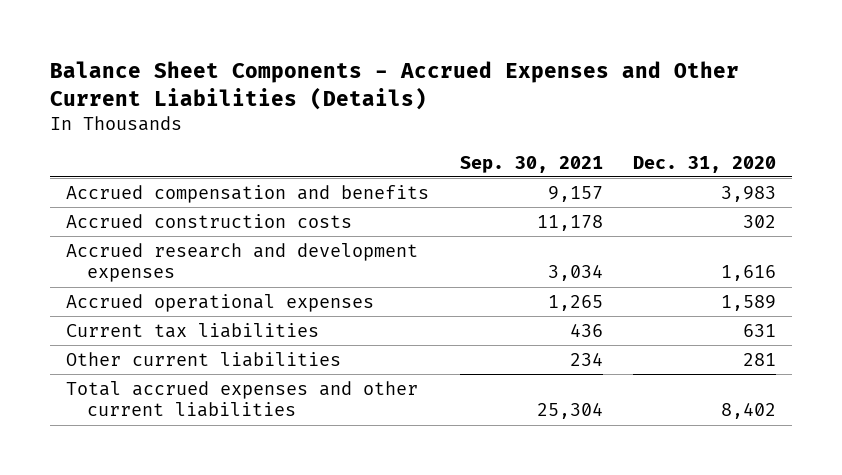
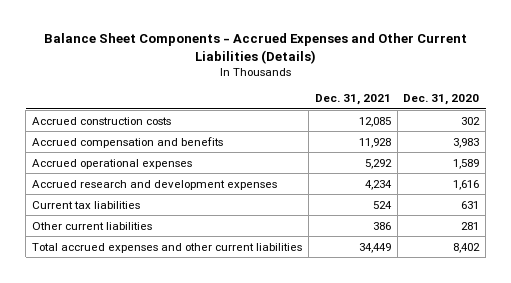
[459,155,603,173] Sep. 30, 2021 -> none
none -> [314,94,391,106] Dec. 31, 2021
[65,184,429,203] Accrued compensation and benefits -> [31,136,223,148] Accrued compensation and benefits
[65,242,418,283] Accrued research and development expenses -> [31,179,277,190] Accrued research and development expenses

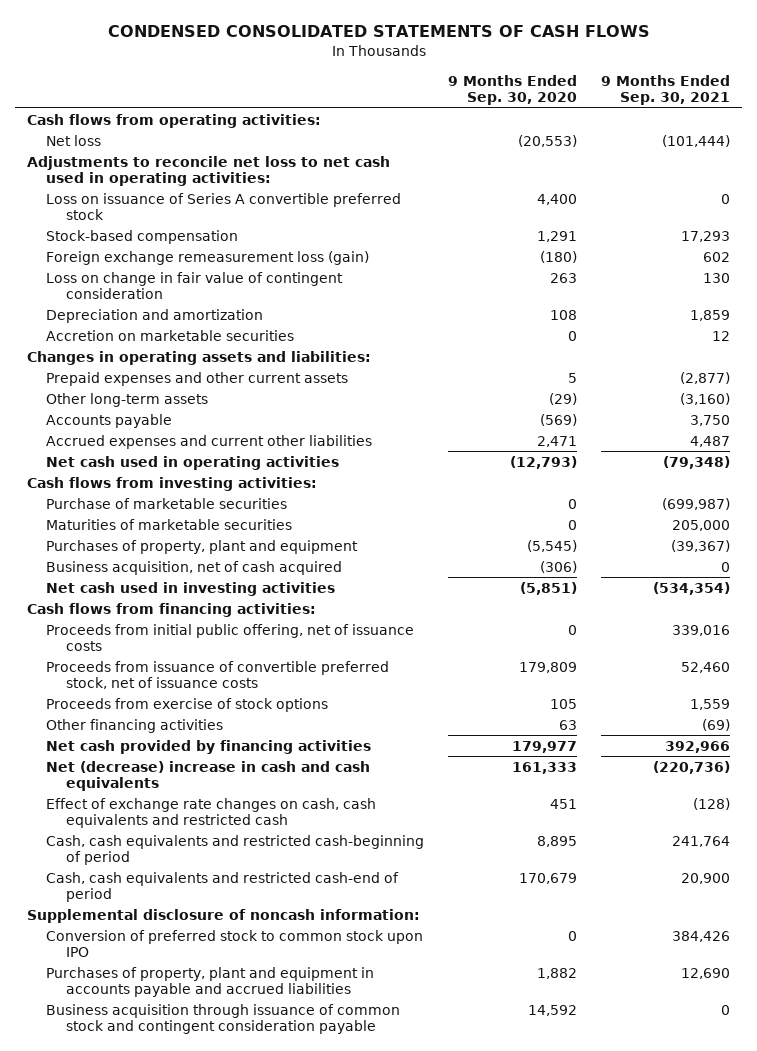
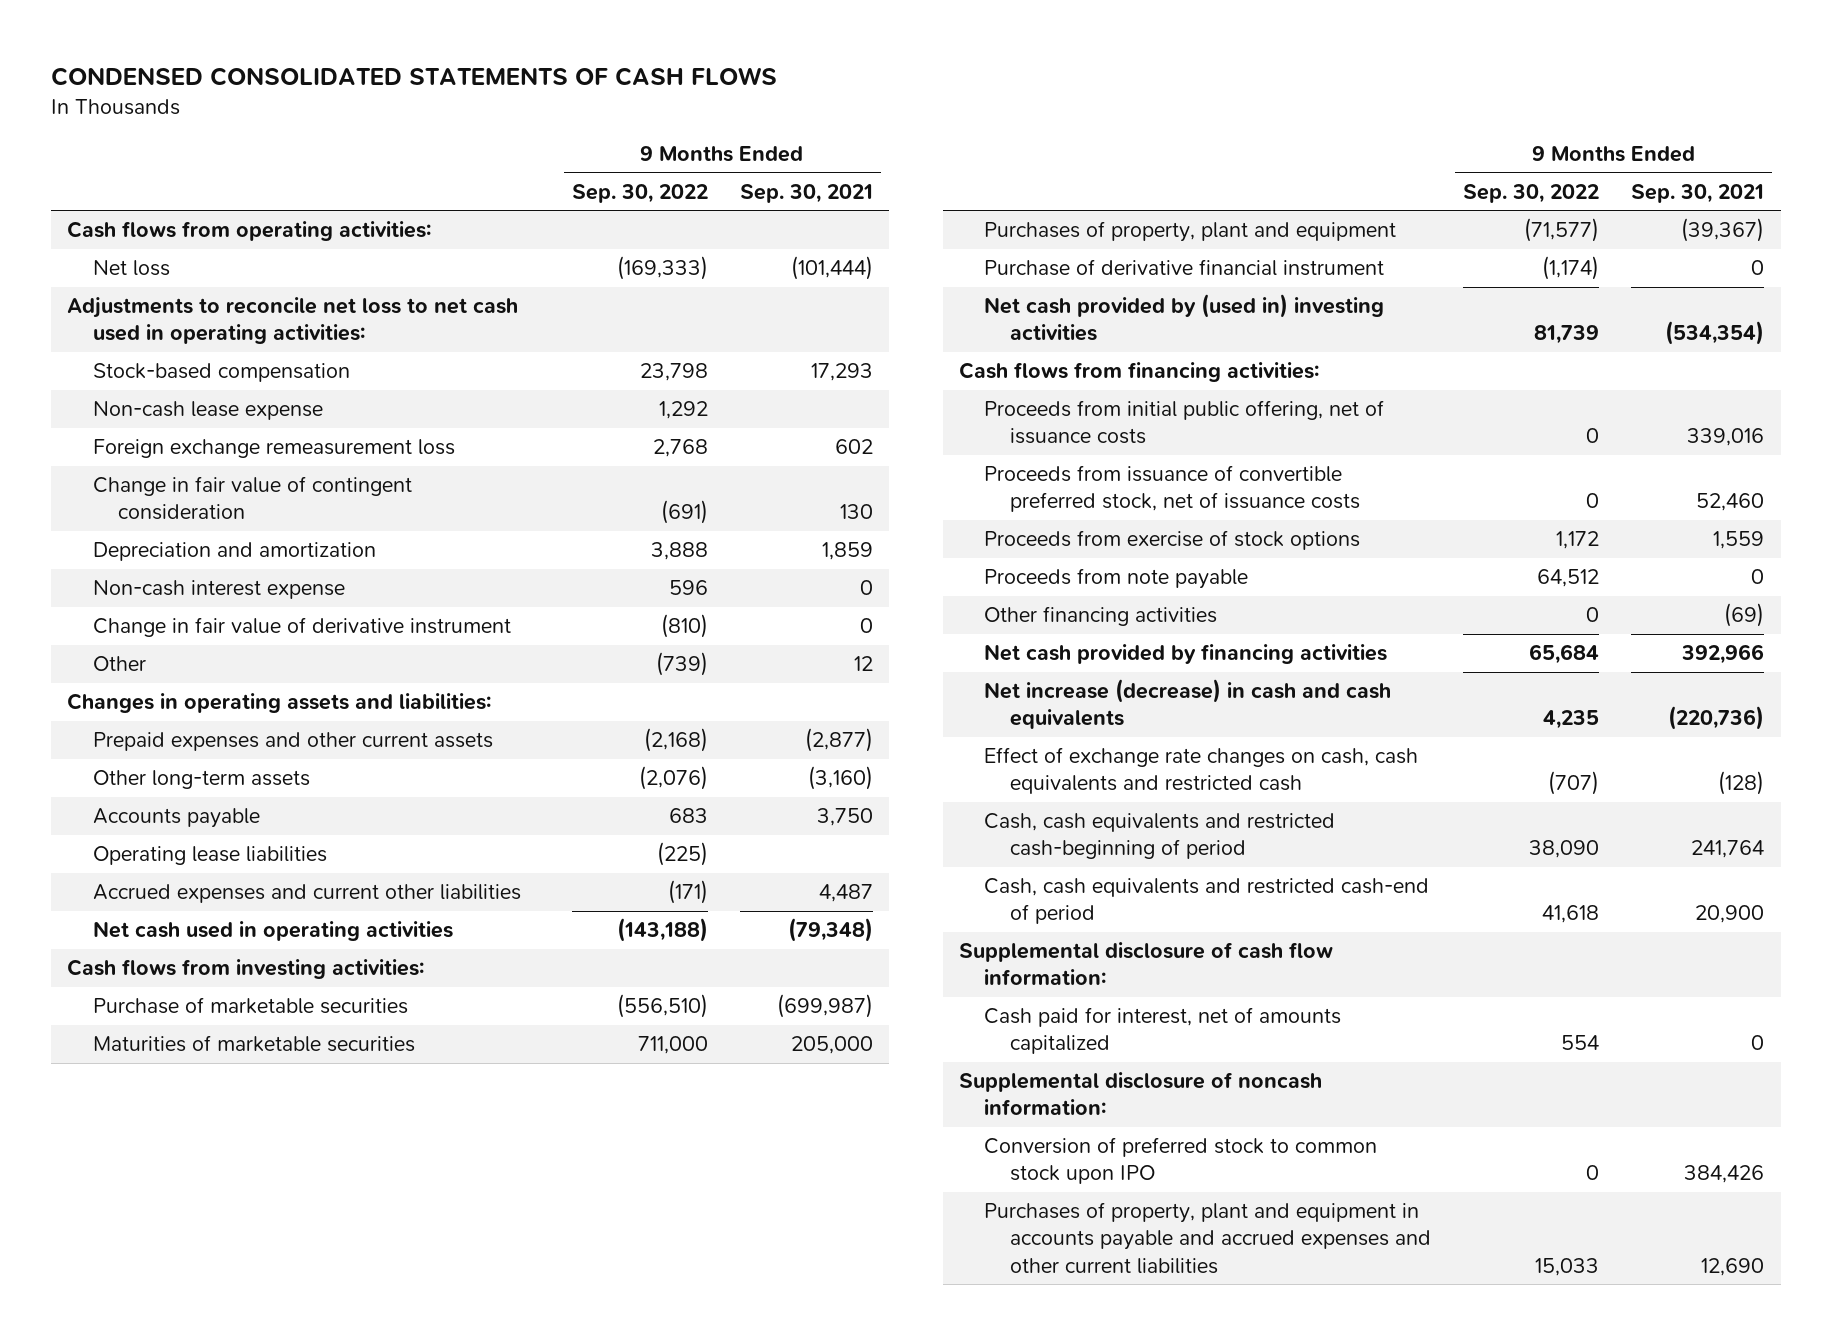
[448,74,578,106] 9 Months Ended Sep. 30, 2020 -> none
none -> [571,183,708,203] Sep. 30, 2022
[46,192,402,221] Loss on issuance of Series A convertible preferred stock -> none
none -> [92,401,323,421] Non-cash lease expense
[46,250,370,265] Foreign exchange remeasurement loss (gain) -> [92,439,455,459] Foreign exchange remeasurement loss
[46,271,344,300] Loss on change in fair value of contingent consideration -> [92,476,412,521] Change in fair value of contingent consideration
none -> [92,580,345,600] Non-cash interest expense
none -> [92,617,511,638] Change in fair value of derivative instrument
[46,329,295,341] Accretion on marketable securities -> [92,656,146,672] Other
none -> [92,846,327,866] Operating lease liabilities
[46,560,343,575] Business acquisition, net of cash acquired -> none
none -> [984,259,1385,277] Purchase of derivative financial instrument
[46,581,336,596] Net cash used in investing activities -> [984,294,1385,342] Net cash provided by (used in) investing activities
none -> [984,568,1249,590] Proceeds from note payable
[46,760,371,792] Net (decrease) increase in cash and cash equivalents -> [984,679,1392,730] Net increase (decrease) in cash and cash equivalents
none -> [958,942,1333,986] Supplemental disclosure of cash flow information:
none -> [984,1007,1342,1055] Cash paid for interest, net of amounts capitalized
[46,1003,401,1035] Business acquisition through issuance of common stock and contingent consideration payable -> none
[46,966,375,998] Purchases of property, plant and equipment in accounts payable and accrued liabilities -> [984,1202,1431,1274] Purchases of property, plant and equipment in accounts payable and accrued expenses and other current liabilities

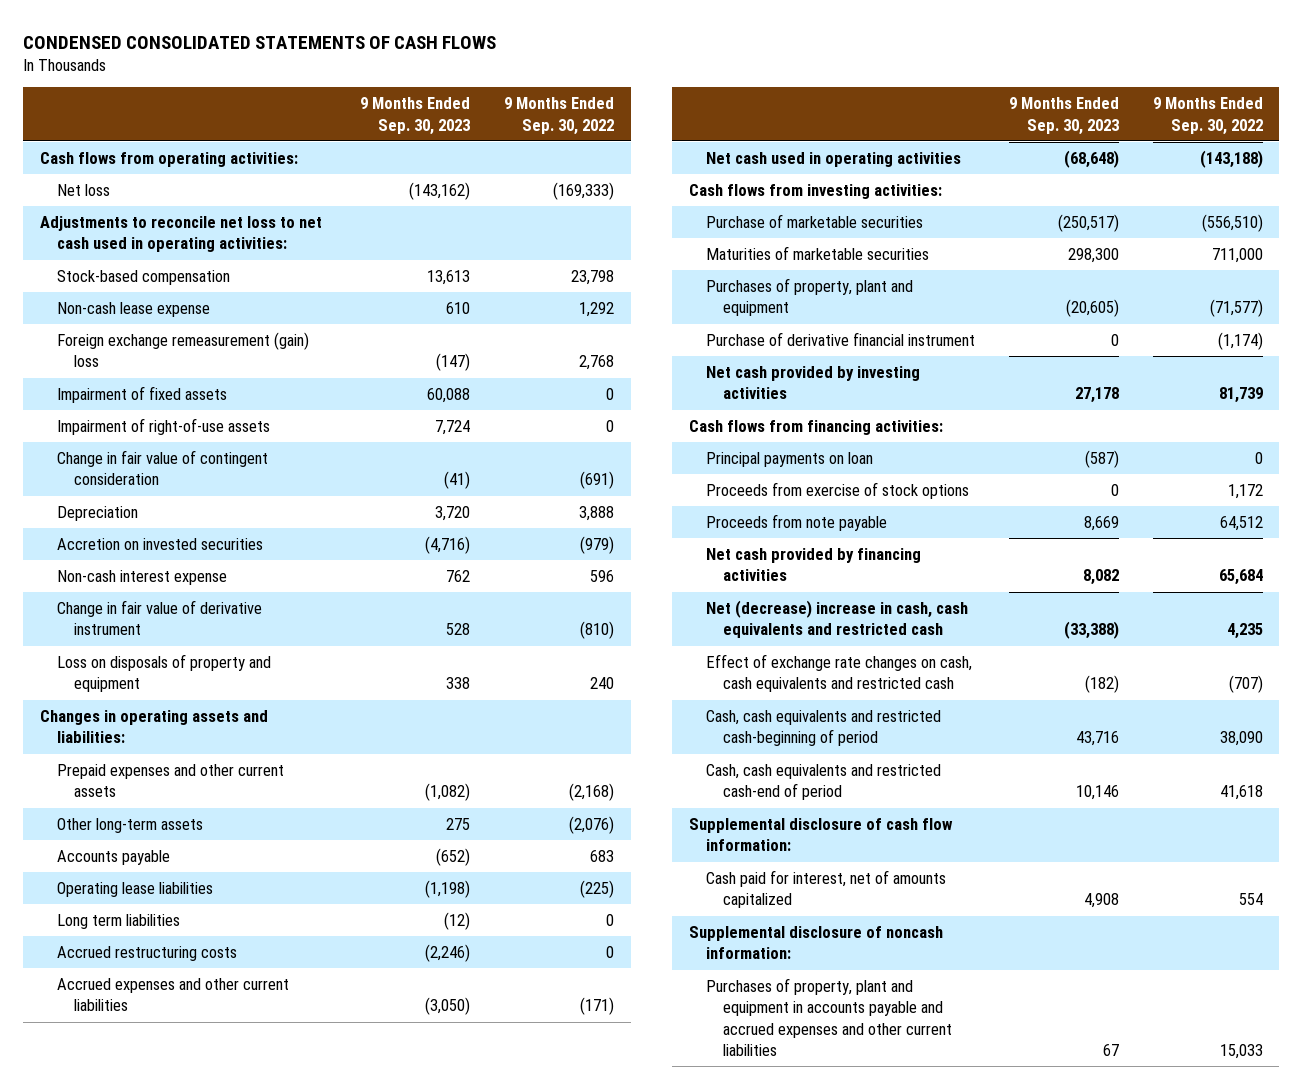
[740,183,874,203] Sep. 30, 2021 -> none
none -> [360,97,471,135] 9 Months Ended Sep. 30, 2023
[92,439,455,459] Foreign exchange remeasurement loss -> [57,331,310,368] Foreign exchange remeasurement (gain) loss
none -> [57,385,228,403] Impairment of fixed assets
none -> [57,417,271,435] Impairment of right-of-use assets
[92,542,376,562] Depreciation and amortization -> [57,505,139,521] Depreciation
none -> [57,537,264,550] Accretion on invested securities
[92,656,146,672] Other -> none
none -> [57,653,272,693] Loss on disposals of property and equipment
none -> [57,913,181,929] Long term liabilities
none -> [57,945,238,961] Accrued restructuring costs
[92,884,521,904] Accrued expenses and current other liabilities -> [57,977,290,1012] Accrued expenses and other current liabilities
[984,294,1385,342] Net cash provided by (used in) investing activities -> [705,365,920,400] Net cash provided by investing activities
[984,400,1385,445] Proceeds from initial public offering, net of issuance costs -> none
[984,465,1360,513] Proceeds from issuance of convertible preferred stock, net of issuance costs -> none
none -> [705,451,873,467] Principal payments on loan
[984,606,1218,627] Other financing activities -> none
[984,679,1392,730] Net increase (decrease) in cash and cash equivalents -> [705,599,968,639] Net (decrease) increase in cash, cash equivalents and restricted cash
[984,1137,1378,1185] Conversion of preferred stock to common stock upon IPO -> none

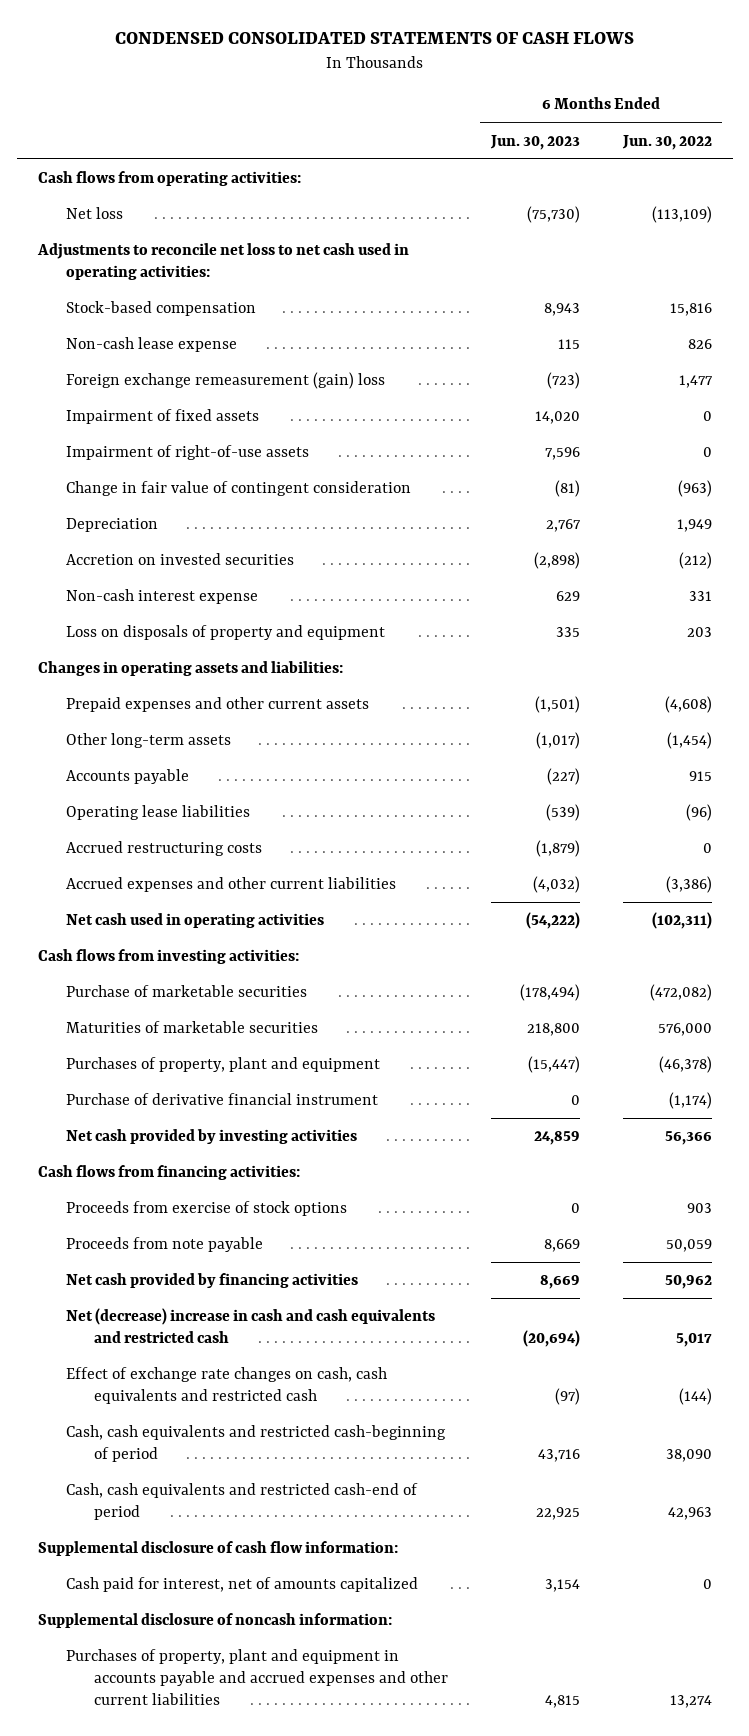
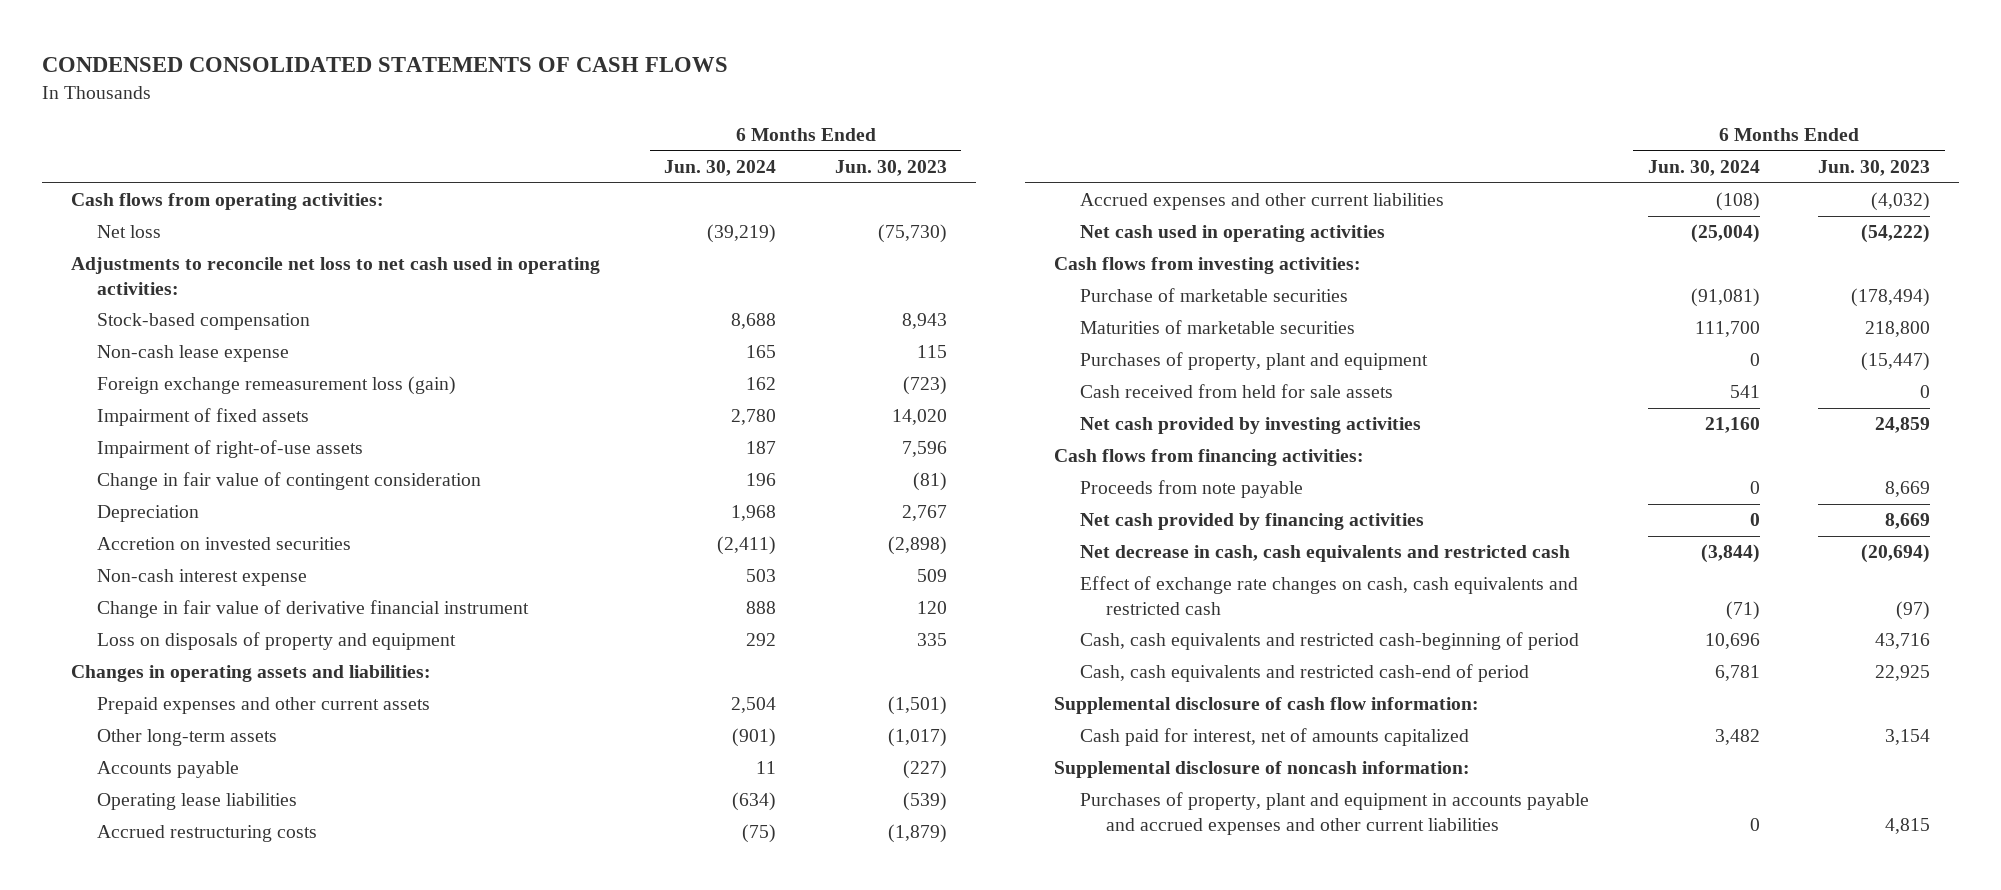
[621,134,712,150] Jun. 30, 2022 -> none
none -> [664,160,777,177] Jun. 30, 2024
[66,372,386,390] Foreign exchange remeasurement (gain) loss -> [96,376,456,396] Foreign exchange remeasurement loss (gain)
[555,591,580,602] 629 -> [916,569,947,583] 509
none -> [96,600,529,619] Change in fair value of derivative financial instrument
[66,1093,379,1106] Purchase of derivative financial instrument -> none
none -> [1080,384,1394,399] Cash received from held for sale assets
[66,1201,348,1217] Proceeds from exercise of stock options -> none
[66,1308,436,1344] Net (decrease) increase in cash and cash equivalents and restricted cash -> [1080,545,1571,563] Net decrease in cash, cash equivalents and restricted cash

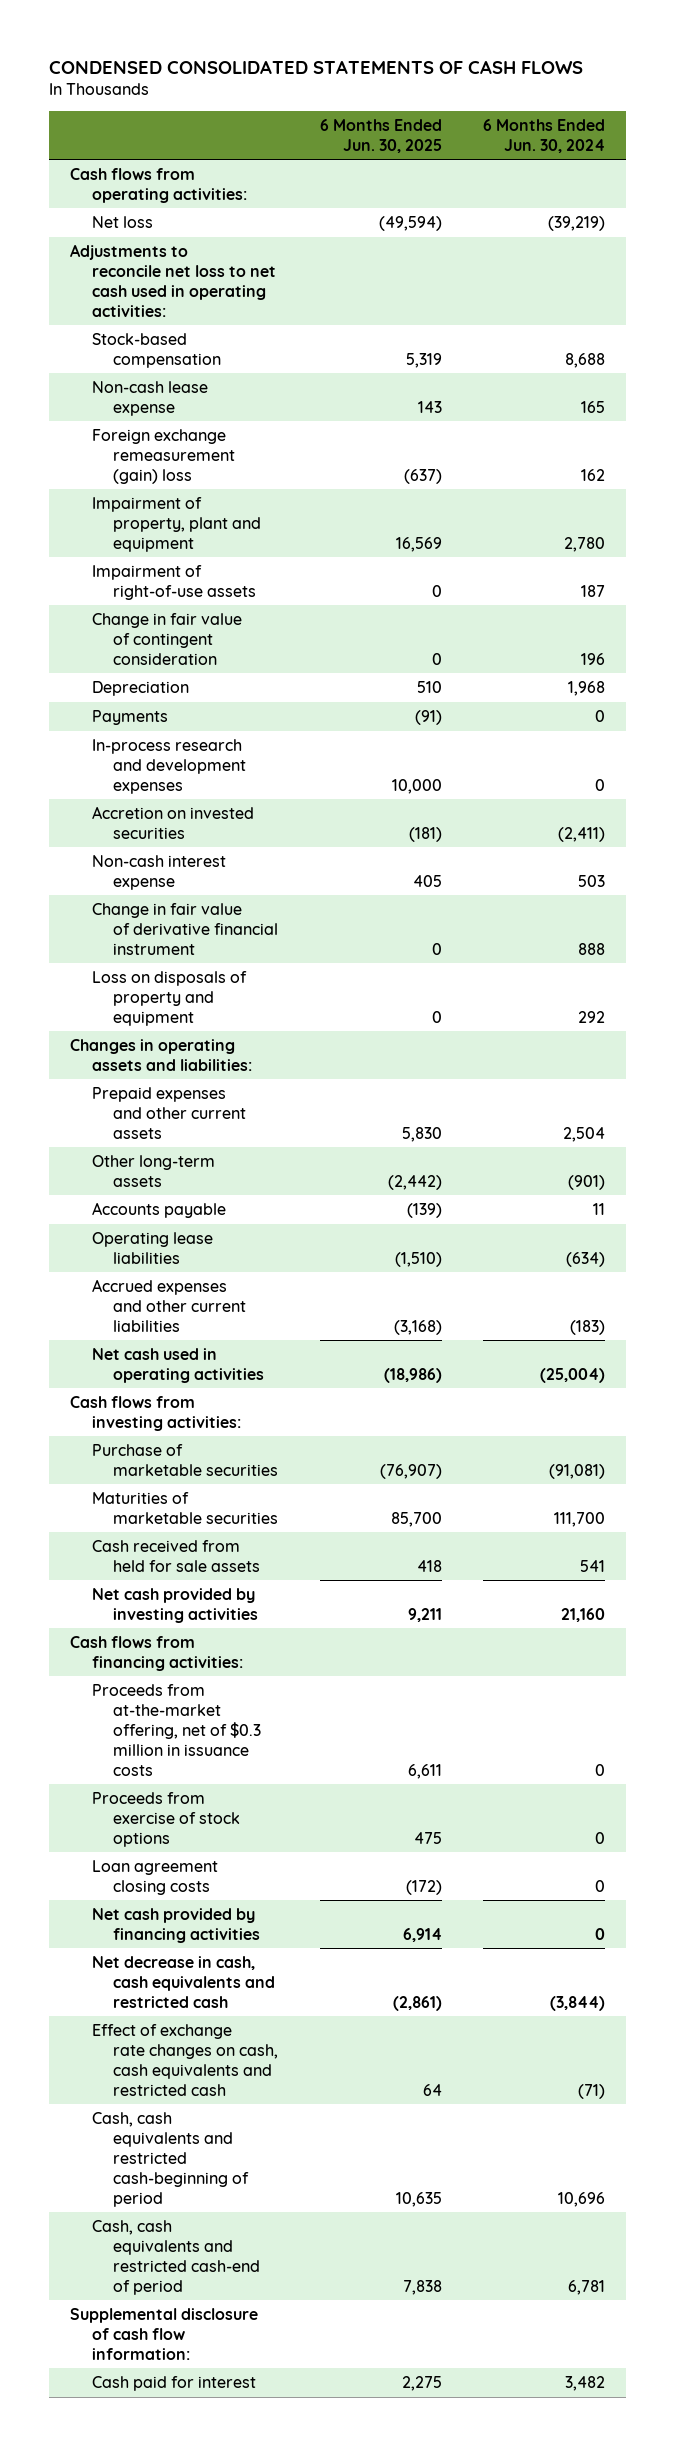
[834,160,947,177] Jun. 30, 2023 -> none
none -> [319,118,442,153] 6 Months Ended Jun. 30, 2025
[96,376,456,396] Foreign exchange remeasurement loss (gain) -> [91,428,236,484] Foreign exchange remeasurement (gain) loss
[96,408,309,427] Impairment of fixed assets -> [91,496,262,552] Impairment of property, plant and equipment
none -> [91,709,168,725] Payments
none -> [91,738,247,794] In-process research and development expenses
[96,825,317,843] Accrued restructuring costs -> none
[1715,192,1760,212] (108) -> [570,1319,606,1335] (183)
[1080,352,1429,371] Purchases of property, plant and equipment -> none
[1080,480,1304,499] Proceeds from note payable -> none
none -> [91,1683,262,1776] Proceeds from at-the-market offering, net of $0.3 million in issuance costs
none -> [91,1791,241,1847] Proceeds from exercise of stock options
none -> [91,1859,218,1895] Loan agreement closing costs
[1054,761,1471,779] Supplemental disclosure of noncash information: -> none
[1080,792,1590,835] Purchases of property, plant and equipment in accounts payable and accrued expenses and other current liabilities -> none
[1080,728,1470,747] Cash paid for interest, net of amounts capitalized -> [91,2375,256,2391] Cash paid for interest

